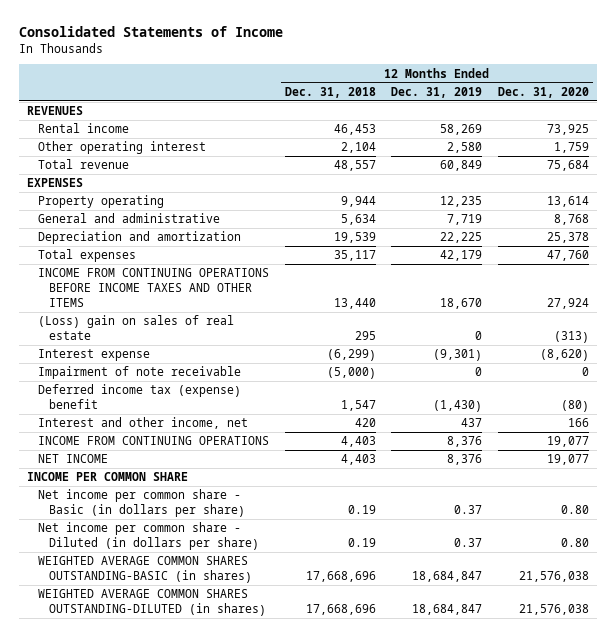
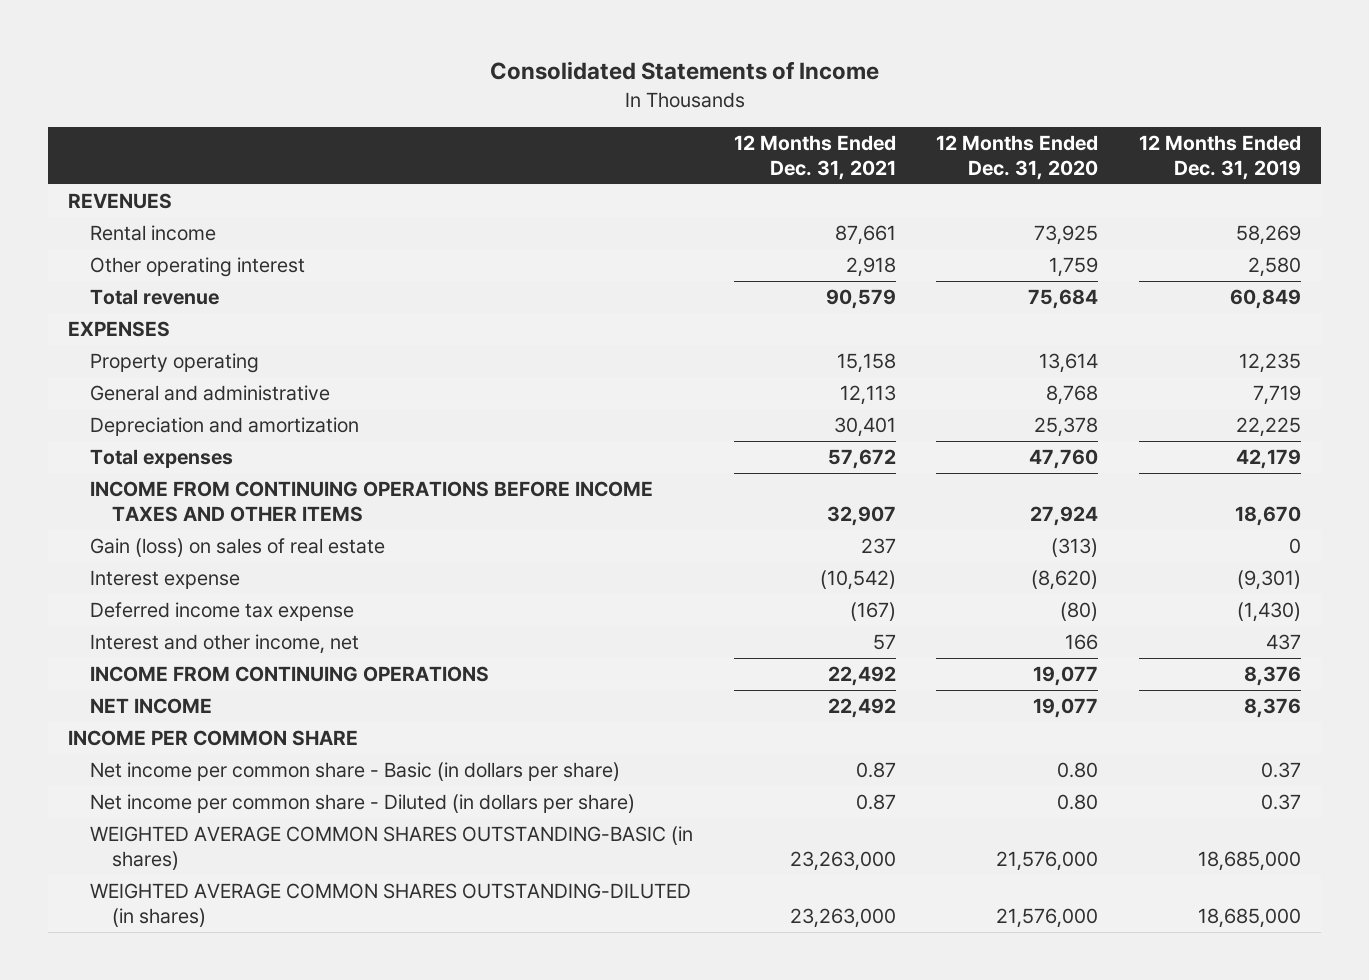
[284,86,376,98] Dec. 31, 2018 -> none
none -> [733,135,896,180] 12 Months Ended Dec. 31, 2021
[37,315,234,341] (Loss) gain on sales of real estate -> [90,538,386,558] Gain (loss) on sales of real estate
[37,366,241,380] Impairment of note receivable -> none
[37,384,241,410] Deferred income tax (expense) benefit -> [90,602,355,622] Deferred income tax expense
[412,571,483,583] 18,684,847 -> [1198,850,1302,871] 18,685,000
[518,571,589,583] 21,576,038 -> [996,850,1099,871] 21,576,000
[412,604,483,616] 18,684,847 -> [1198,907,1302,928] 18,685,000
[518,604,589,616] 21,576,038 -> [996,907,1099,928] 21,576,000

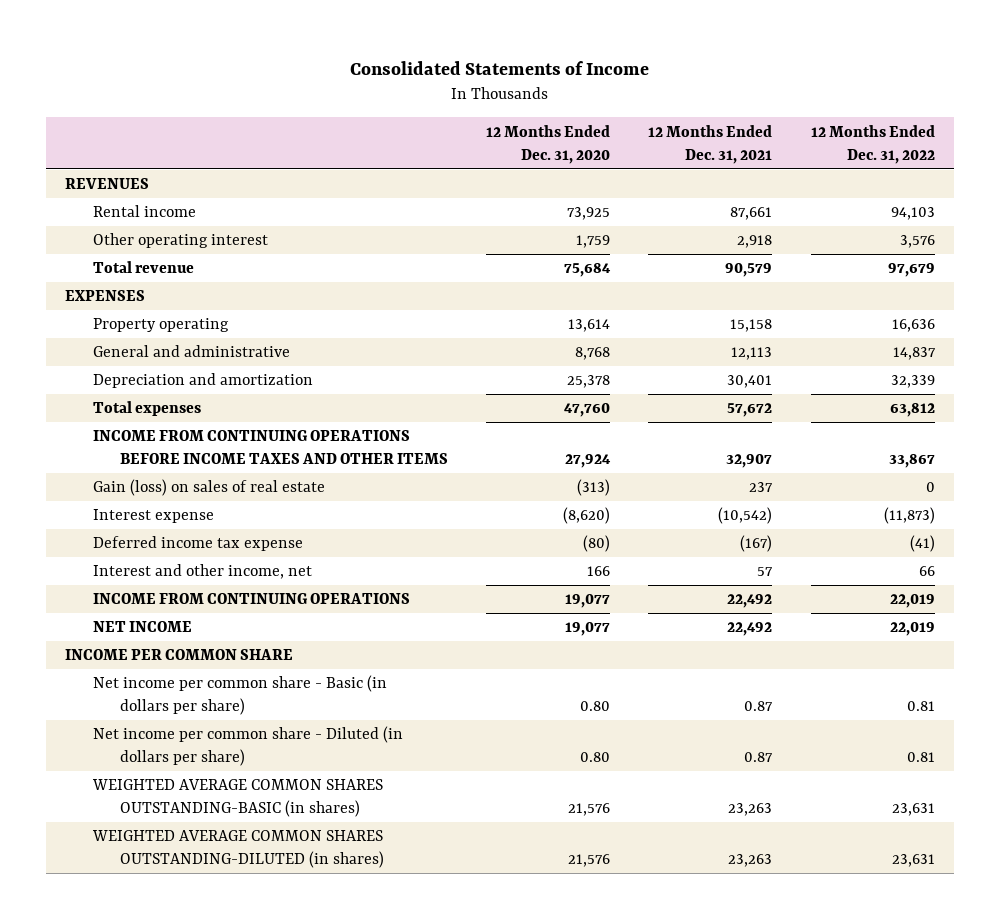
[1139,135,1302,180] 12 Months Ended Dec. 31, 2019 -> none
none -> [810,124,935,164] 12 Months Ended Dec. 31, 2022
[789,850,896,871] 23,263,000 -> [728,803,773,817] 23,263
[996,850,1099,871] 21,576,000 -> [568,803,611,817] 21,576
[789,907,896,928] 23,263,000 -> [728,854,773,868] 23,263
[996,907,1099,928] 21,576,000 -> [568,854,611,868] 21,576

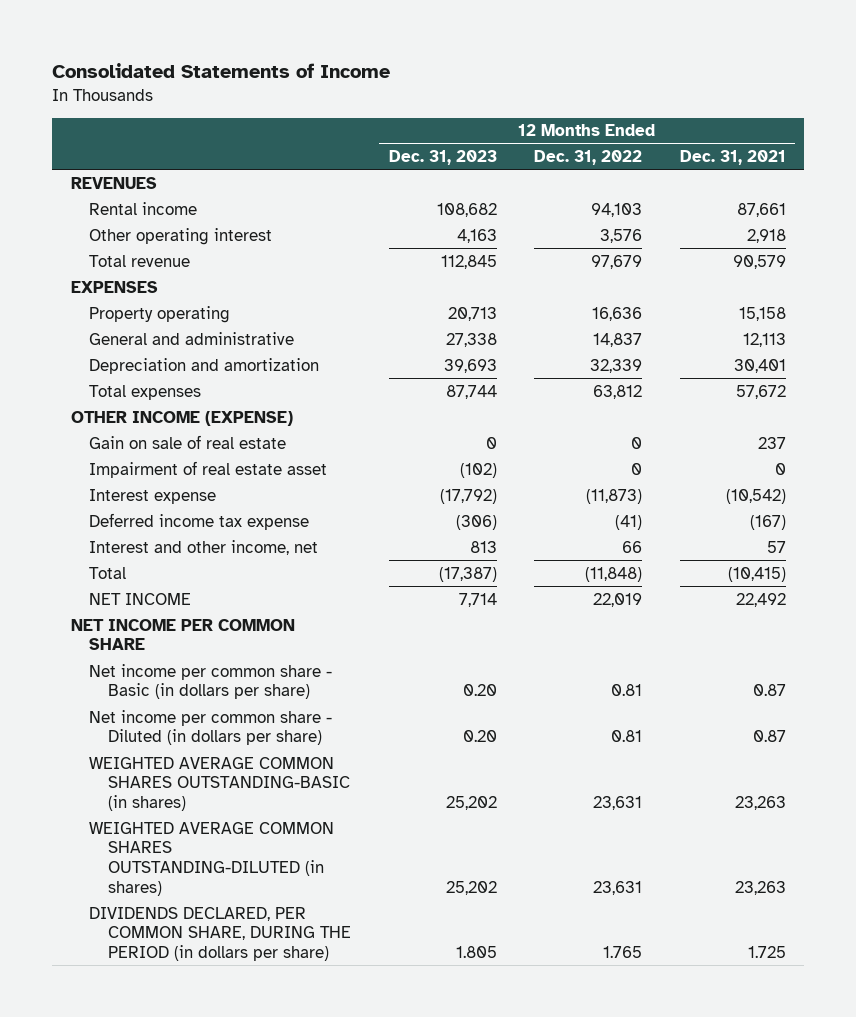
[486,124,611,164] 12 Months Ended Dec. 31, 2020 -> none
none -> [388,150,497,166] Dec. 31, 2023
[92,430,449,465] INCOME FROM CONTINUING OPERATIONS BEFORE INCOME TAXES AND OTHER ITEMS -> none
none -> [70,410,293,426] OTHER INCOME (EXPENSE)
[92,479,325,497] Gain (loss) on sales of real estate -> [89,434,287,449] Gain on sale of real estate
none -> [89,460,328,478] Impairment of real estate asset
[92,593,410,605] INCOME FROM CONTINUING OPERATIONS -> none
none -> [89,566,127,579] Total
[65,649,294,661] INCOME PER COMMON SHARE -> [70,618,295,651] NET INCOME PER COMMON SHARE
none -> [89,906,352,962] DIVIDENDS DECLARED, PER COMMON SHARE, DURING THE PERIOD (in dollars per share)

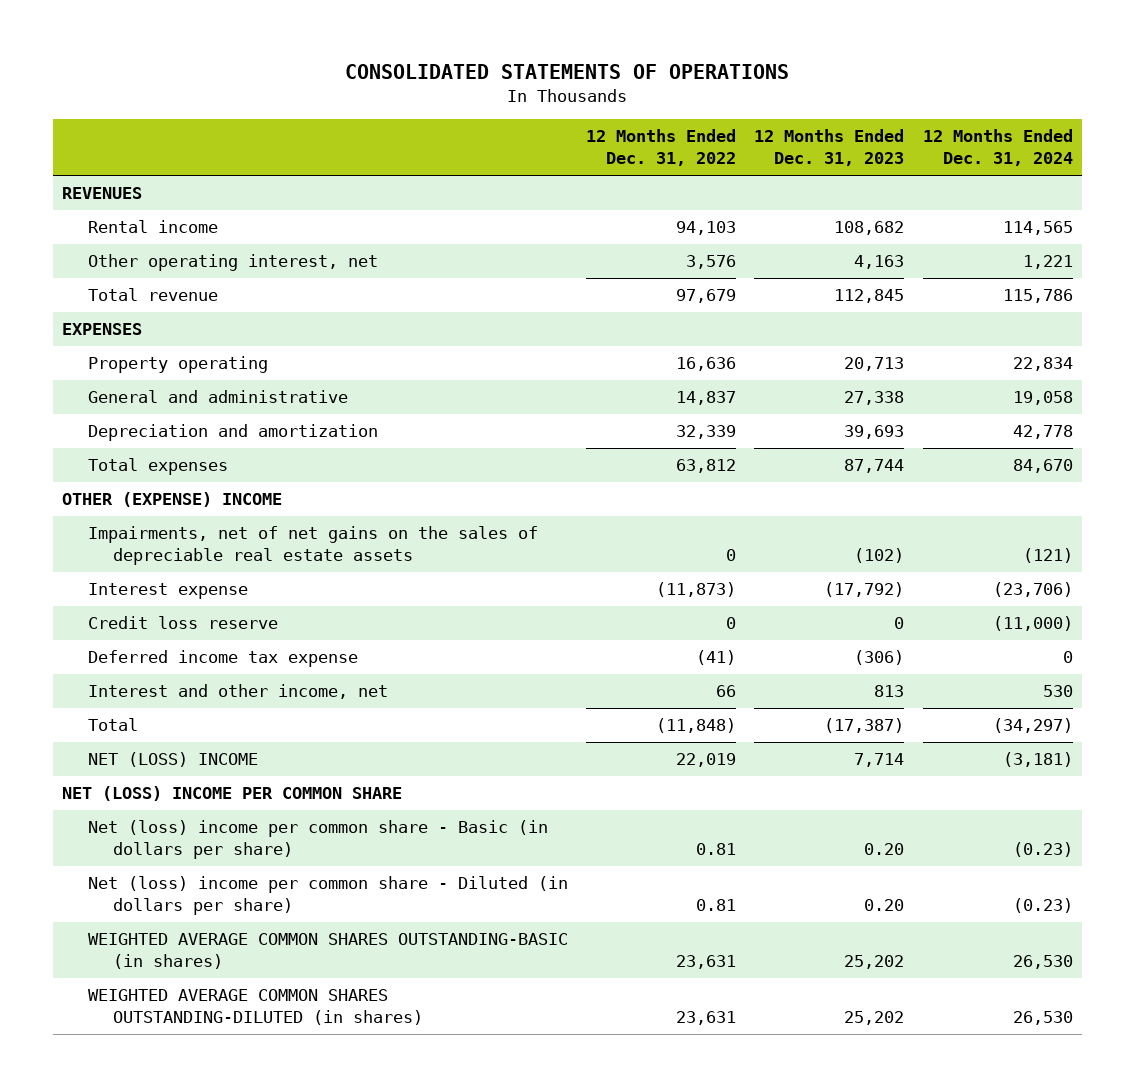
[51,63,390,79] Consolidated Statements of Income -> [345,64,790,80] CONSOLIDATED STATEMENTS OF OPERATIONS
[679,150,786,166] Dec. 31, 2021 -> none
none -> [922,129,1073,167] 12 Months Ended Dec. 31, 2024
[89,227,273,245] Other operating interest -> [87,254,378,272] Other operating interest, net
[89,434,287,449] Gain on sale of real estate -> none
[70,410,293,426] OTHER INCOME (EXPENSE) -> [61,492,282,508] OTHER (EXPENSE) INCOME
[89,460,328,478] Impairment of real estate asset -> [87,526,538,566] Impairments, net of net gains on the sales of depreciable real estate assets
none -> [87,616,278,630] Credit loss reserve
[89,592,192,605] NET INCOME -> [87,752,258,768] NET (LOSS) INCOME
[70,618,295,651] NET INCOME PER COMMON SHARE -> [61,786,402,802] NET (LOSS) INCOME PER COMMON SHARE
[89,663,333,700] Net income per common share - Basic (in dollars per share) -> [87,820,548,860] Net (loss) income per common share - Basic (in dollars per share)
[89,709,333,746] Net income per common share - Diluted (in dollars per share) -> [87,876,568,916] Net (loss) income per common share - Diluted (in dollars per share)
[89,906,352,962] DIVIDENDS DECLARED, PER COMMON SHARE, DURING THE PERIOD (in dollars per share) -> none

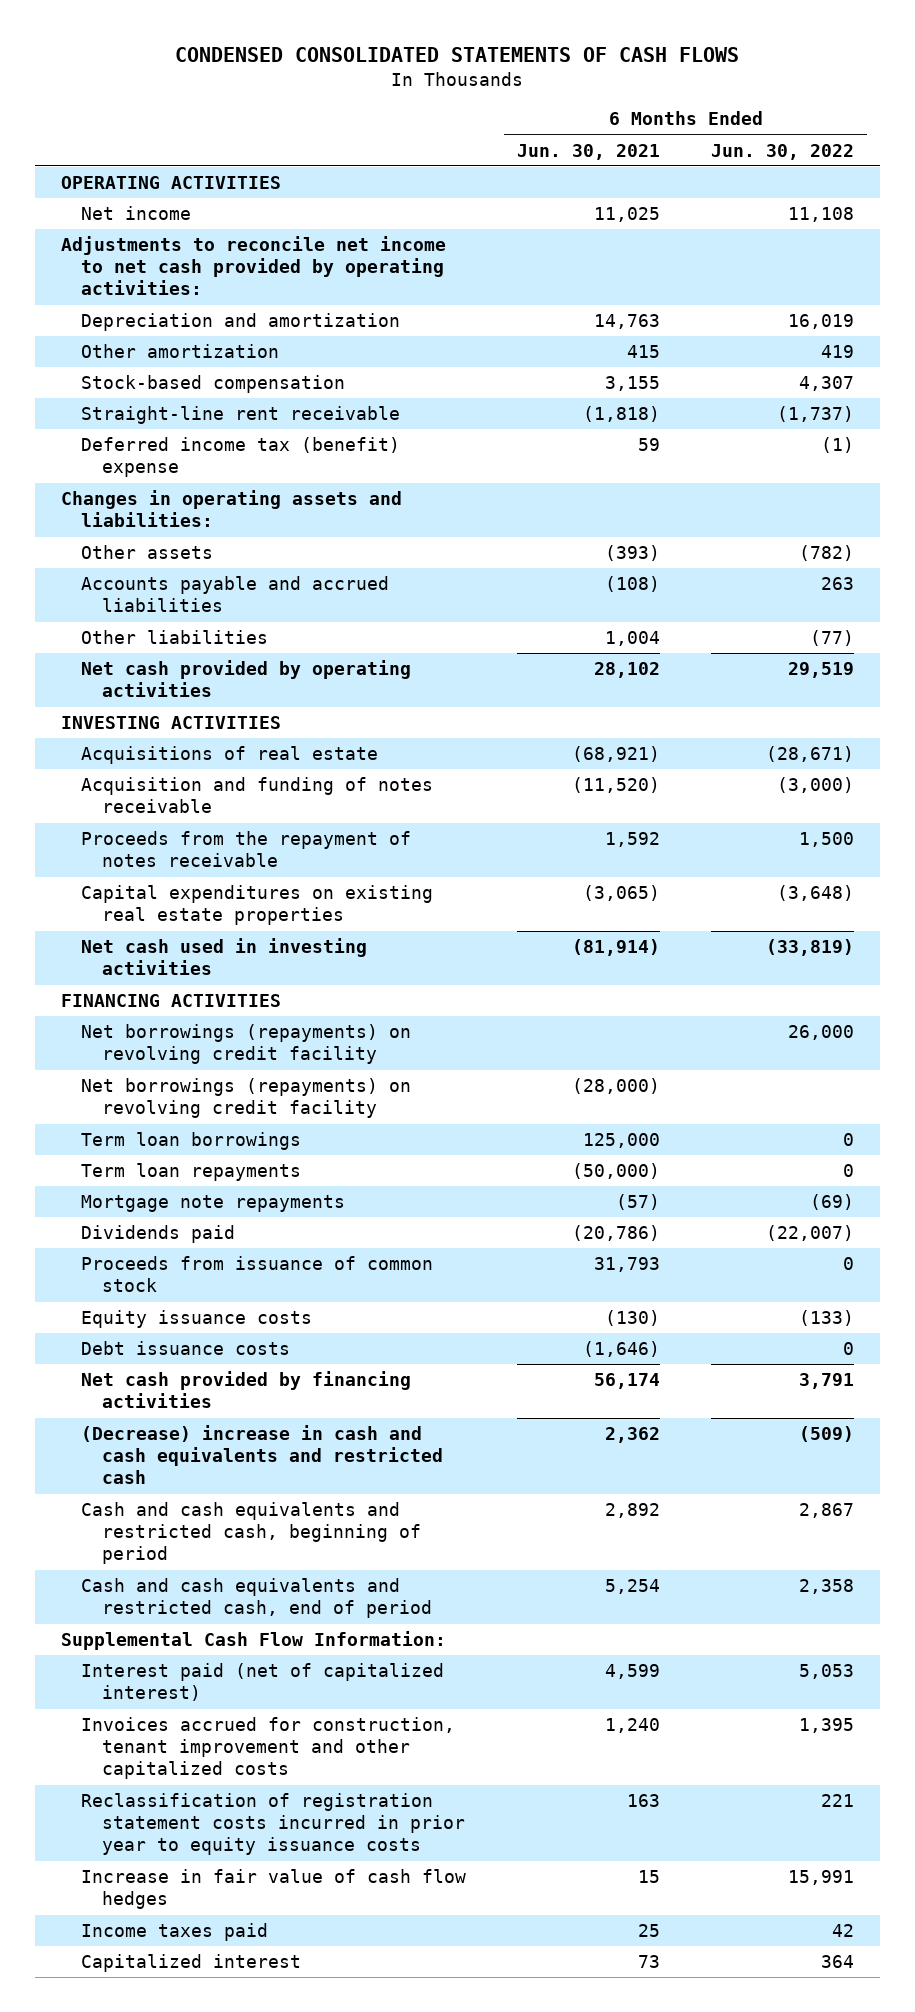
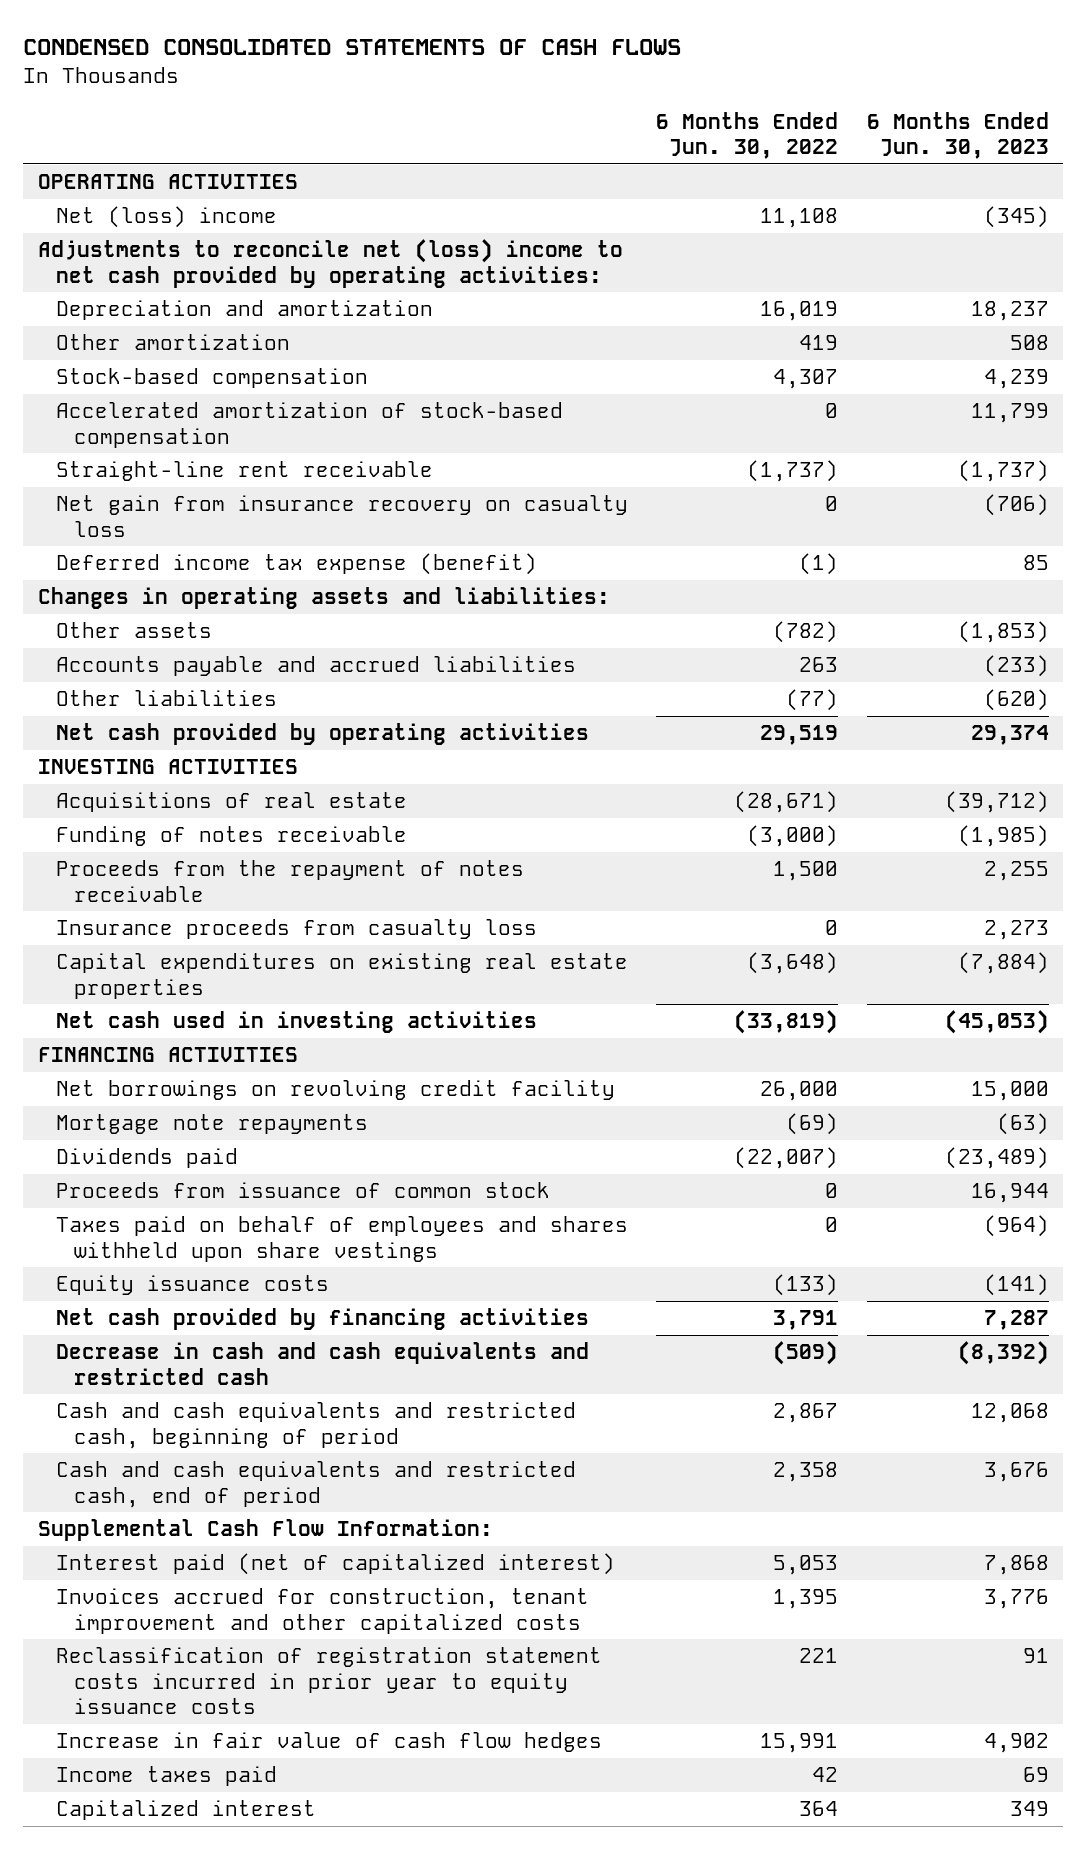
[517,143,661,160] Jun. 30, 2021 -> none
none -> [867,111,1050,159] 6 Months Ended Jun. 30, 2023
[81,206,192,221] Net income -> [55,206,277,229] Net (loss) income
[60,236,446,296] Adjustments to reconcile net income to net cash provided by operating activities: -> [37,239,623,288] Adjustments to reconcile net (loss) income to net cash provided by operating activities:
none -> [55,402,563,448] Accelerated amortization of stock-based compensation
none -> [55,495,628,537] Net gain from insurance recovery on casualty loss
[81,437,401,478] Deferred income tax (benefit) expense -> [55,553,537,576] Deferred income tax expense (benefit)
[81,777,434,814] Acquisition and funding of notes receivable -> [55,826,407,847] Funding of notes receivable
none -> [55,919,537,940] Insurance proceeds from casualty loss
[81,1078,412,1119] Net borrowings (repayments) on revolving credit facility -> none
[81,1132,302,1151] Term loan borrowings -> none
[81,1163,302,1182] Term loan repayments -> none
[81,1024,412,1065] Net borrowings (repayments) on revolving credit facility -> [55,1080,615,1101] Net borrowings on revolving credit facility
none -> [55,1216,628,1262] Taxes paid on behalf of employees and shares withheld upon share vestings
[81,1341,291,1356] Debt issuance costs -> none
[81,1425,443,1485] (Decrease) increase in cash and cash equivalents and restricted cash -> [55,1342,589,1385] Decrease in cash and cash equivalents and restricted cash

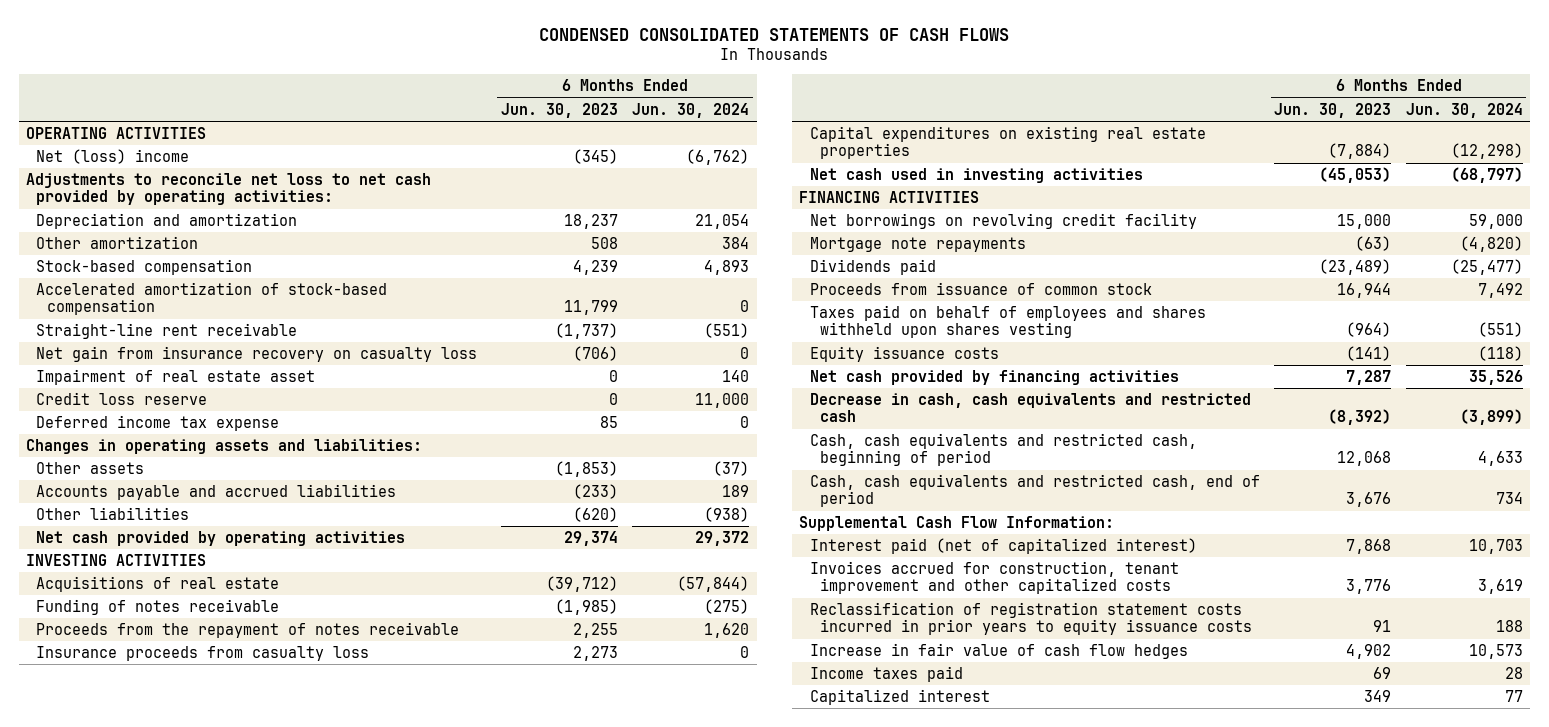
[656,111,839,159] 6 Months Ended Jun. 30, 2022 -> none
none -> [632,102,750,118] Jun. 30, 2024
[37,239,623,288] Adjustments to reconcile net (loss) income to net cash provided by operating activities: -> [25,172,431,206] Adjustments to reconcile net loss to net cash provided by operating activities:
none -> [36,368,316,385] Impairment of real estate asset
none -> [36,391,208,405] Credit loss reserve
[55,553,537,576] Deferred income tax expense (benefit) -> [36,414,280,431] Deferred income tax expense
[55,1216,628,1262] Taxes paid on behalf of employees and shares withheld upon share vestings -> [809,304,1206,339] Taxes paid on behalf of employees and shares withheld upon shares vesting
[55,1342,589,1385] Decrease in cash and cash equivalents and restricted cash -> [809,392,1251,423] Decrease in cash, cash equivalents and restricted cash
[55,1402,576,1449] Cash and cash equivalents and restricted cash, beginning of period -> [809,432,1197,467] Cash, cash equivalents and restricted cash, beginning of period
[55,1461,576,1508] Cash and cash equivalents and restricted cash, end of period -> [809,473,1260,508] Cash, cash equivalents and restricted cash, end of period
[55,1647,602,1714] Reclassification of registration statement costs incurred in prior year to equity issuance costs -> [809,601,1253,636] Reclassification of registration statement costs incurred in prior years to equity issuance costs

